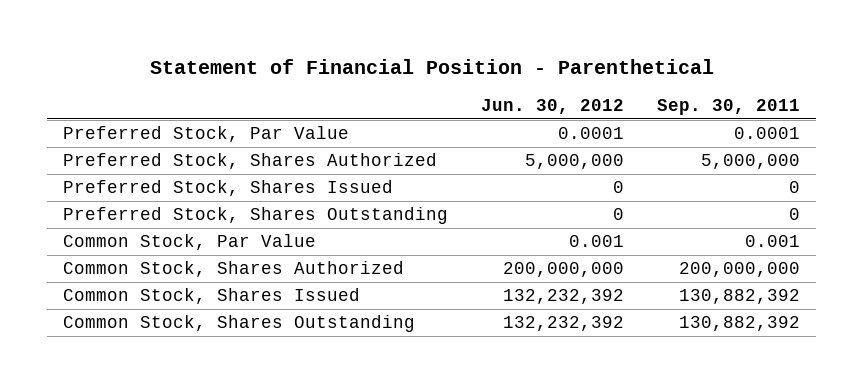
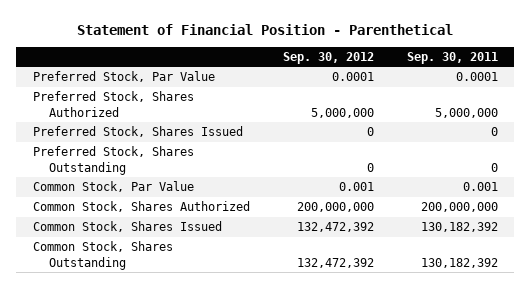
[481,98,625,114] Jun. 30, 2012 -> none
none -> [282,51,374,64] Sep. 30, 2012
[678,289,800,305] 130,882,392 -> [420,222,498,233] 130,182,392
[678,316,800,332] 130,882,392 -> [420,257,498,268] 130,182,392

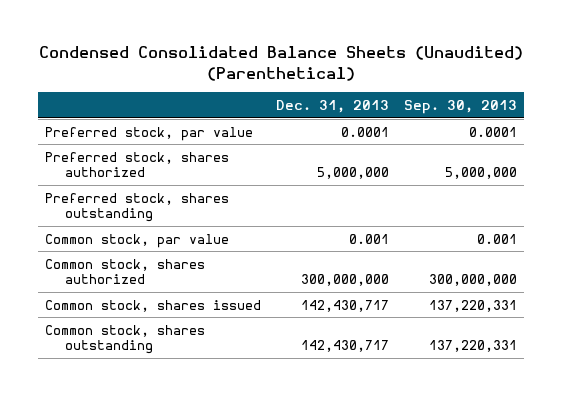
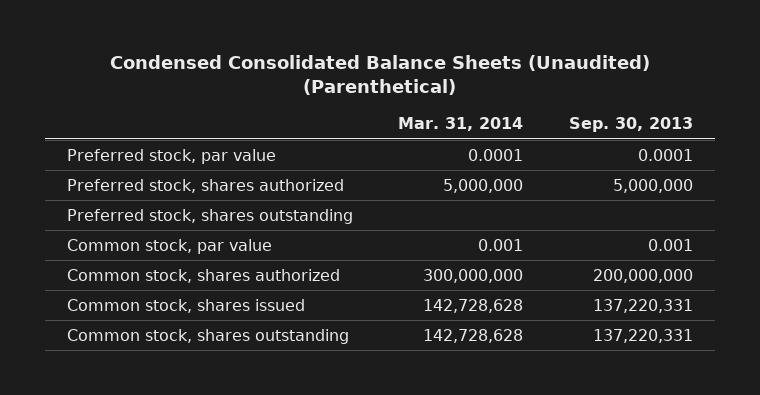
[276,99,390,113] Dec. 31, 2013 -> none
none -> [398,117,524,132] Mar. 31, 2014
[428,274,517,287] 300,000,000 -> [592,268,693,283] 200,000,000

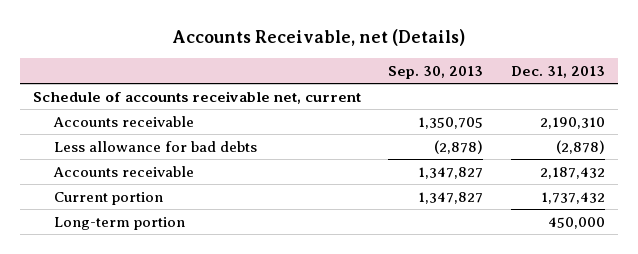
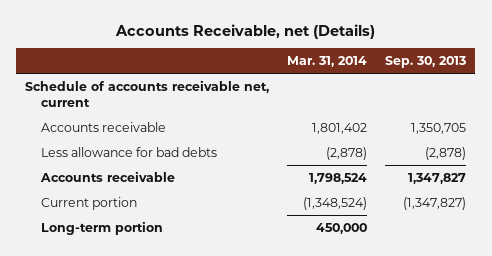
[510,65,605,78] Dec. 31, 2013 -> none
none -> [287,56,368,68] Mar. 31, 2014
[418,191,484,204] 1,347,827 -> [403,196,467,210] (1,347,827)

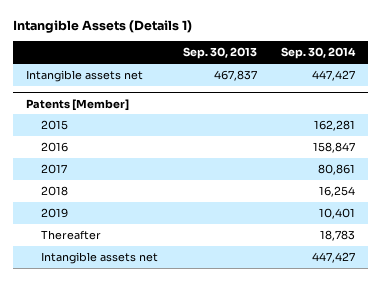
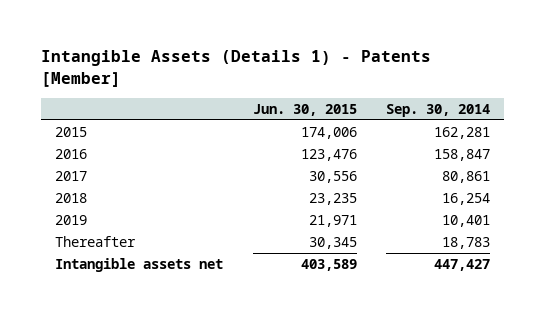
[13,20,193,34] Intangible Assets (Details 1) -> [40,50,431,87] Intangible Assets (Details 1) - Patents [Member]
[182,47,257,60] Sep. 30, 2013 -> none
none -> [252,103,357,116] Jun. 30, 2015
[25,69,143,82] Intangible assets net -> none
[25,98,129,111] Patents [Member] -> none

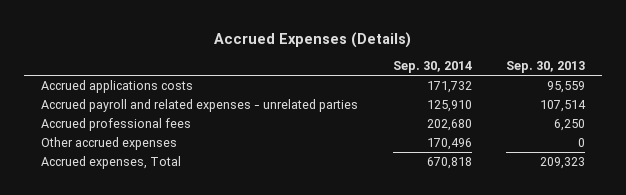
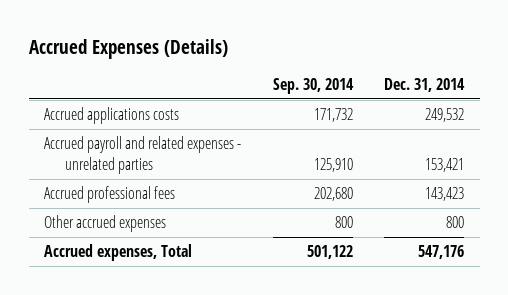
[506,61,586,74] Sep. 30, 2013 -> none
none -> [384,78,466,93] Dec. 31, 2014
[426,137,472,150] 170,496 -> [334,216,353,229] 800
[426,156,472,169] 670,818 -> [306,245,353,260] 501,122

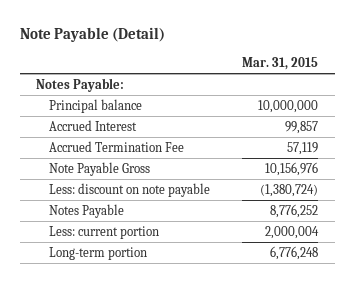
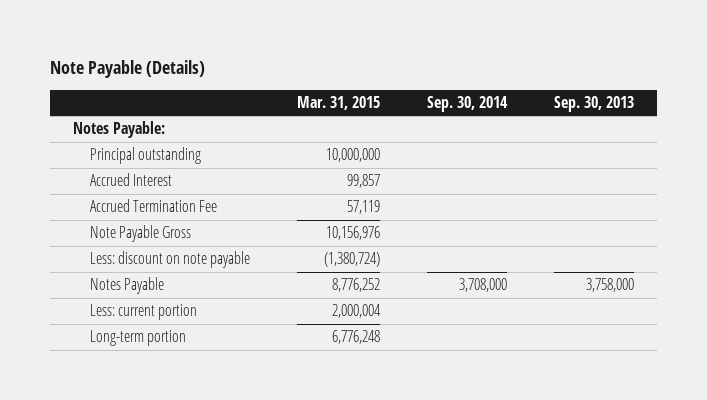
[19,27,165,43] Note Payable (Detail) -> [49,60,205,79] Note Payable (Details)
none -> [426,96,508,113] Sep. 30, 2014
none -> [553,96,634,113] Sep. 30, 2013
[48,98,142,113] Principal balance -> [89,147,201,165] Principal outstanding

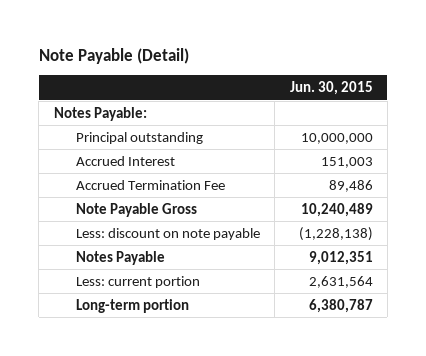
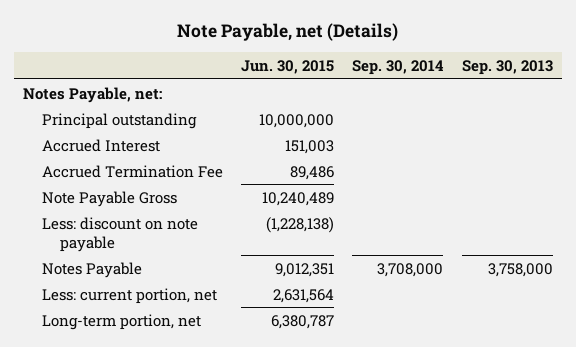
[38,48,189,65] Note Payable (Detail) -> [176,23,398,42] Note Payable, net (Details)
none -> [352,59,445,75] Sep. 30, 2014
none -> [461,59,553,75] Sep. 30, 2013
[53,106,147,121] Notes Payable: -> [23,86,163,103] Notes Payable, net:
[76,275,201,288] Less: current portion -> [41,287,217,304] Less: current portion, net
[76,298,190,313] Long-term portion -> [41,313,201,330] Long-term portion, net

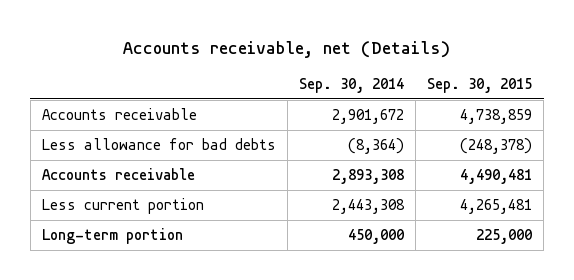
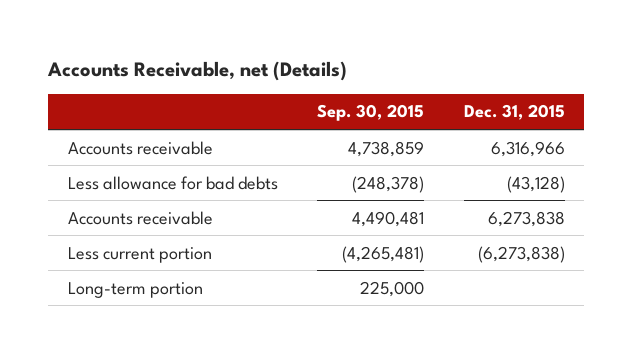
[122,40,450,58] Accounts receivable, net (Details) -> [47,60,348,81] Accounts Receivable, net (Details)
[298,77,404,93] Sep. 30, 2014 -> none
none -> [463,104,565,121] Dec. 31, 2015
[460,199,533,215] 4,265,481 -> [342,245,425,263] (4,265,481)

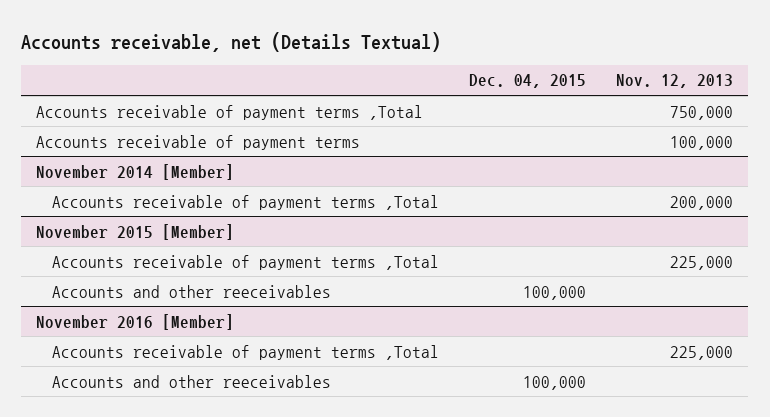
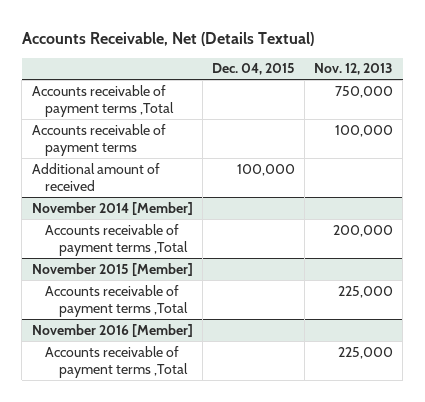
[21,31,442,52] Accounts receivable, net (Details Textual) -> [21,31,314,46] Accounts Receivable, Net (Details Textual)
none -> [31,162,160,192] Additional amount of received
[51,284,331,298] Accounts and other reeceivables -> none
[51,374,331,388] Accounts and other reeceivables -> none

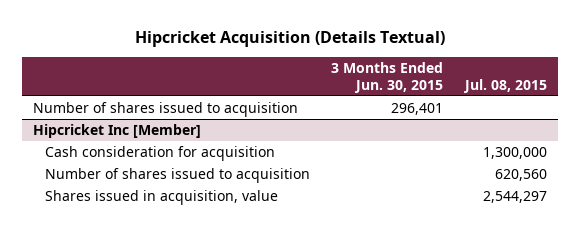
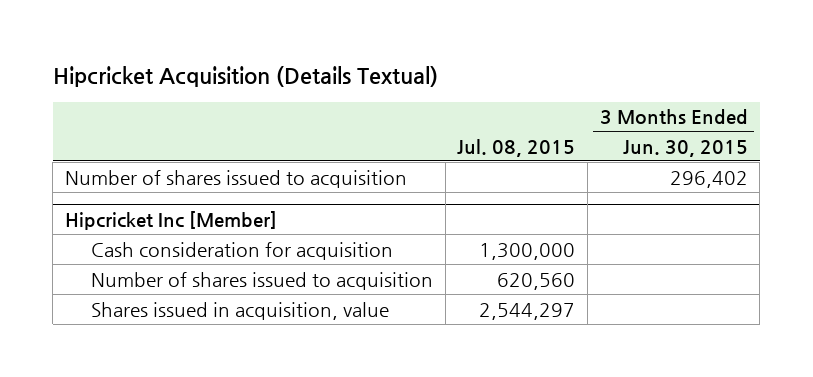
[391,102,444,115] 296,401 -> [669,170,748,188] 296,402

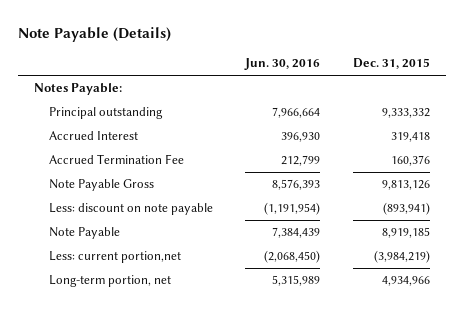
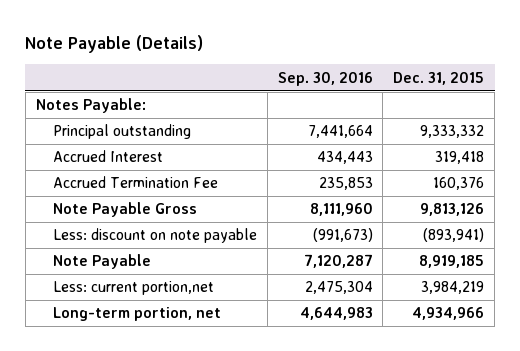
[244,58,321,71] Jun. 30, 2016 -> none
none -> [277,71,373,86] Sep. 30, 2016
[373,250,430,264] (3,984,219) -> [421,281,485,295] 3,984,219

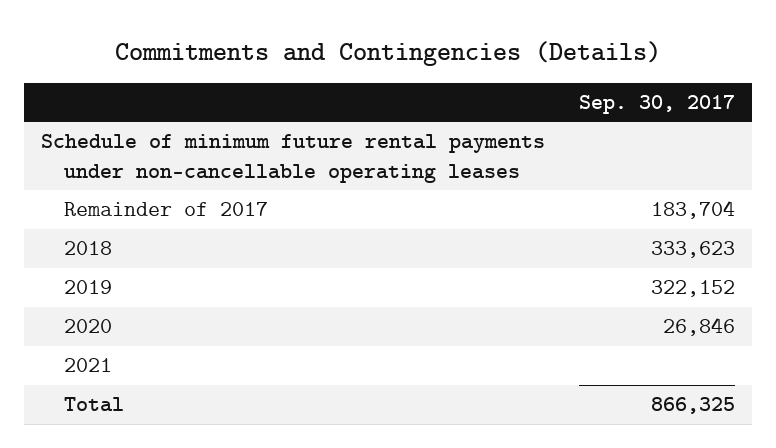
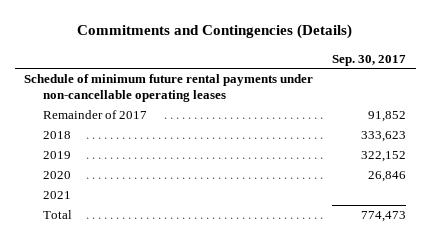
[650,200,735,220] 183,704 -> [368,111,407,123] 91,852
[650,397,735,415] 866,325 -> [361,211,407,223] 774,473

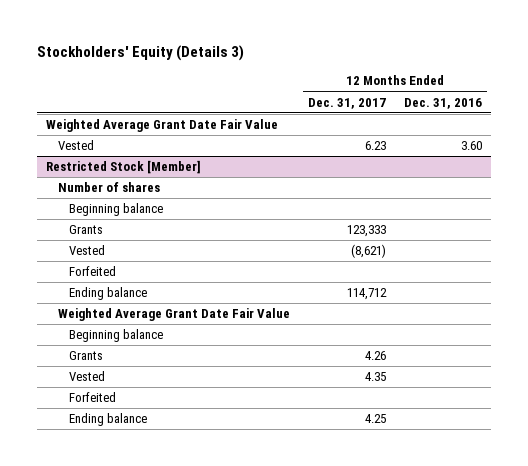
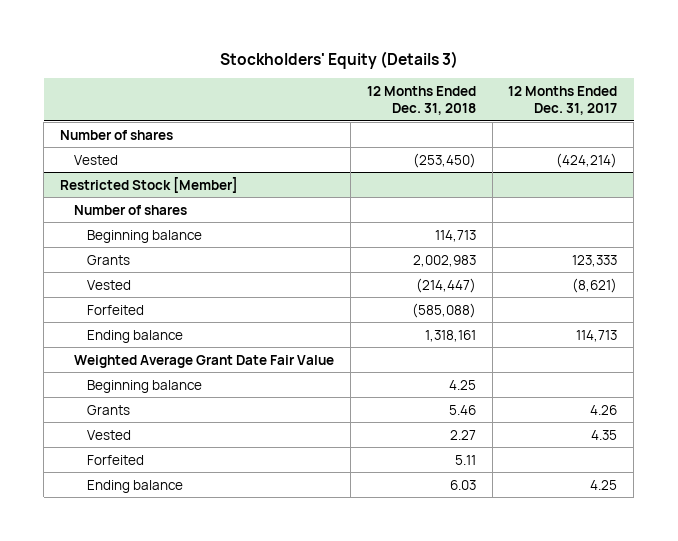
[404,97,483,109] Dec. 31, 2016 -> none
none -> [366,85,476,116] 12 Months Ended Dec. 31, 2018
[46,119,279,133] Weighted Average Grant Date Fair Value -> none
none -> [60,129,174,140] Number of shares
[364,141,386,151] 6.23 -> [556,152,618,168] (424,214)
[346,288,387,301] 114,712 -> [576,329,618,342] 114,713

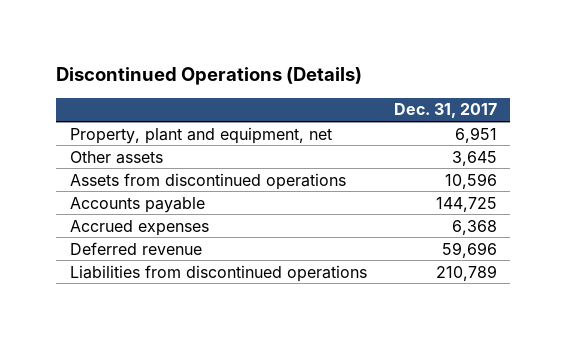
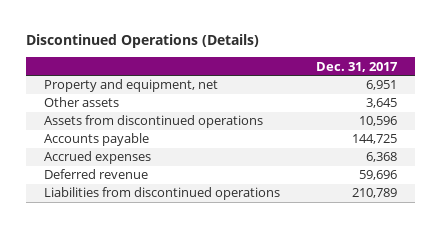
[69,126,332,144] Property, plant and equipment, net -> [43,79,218,93] Property and equipment, net

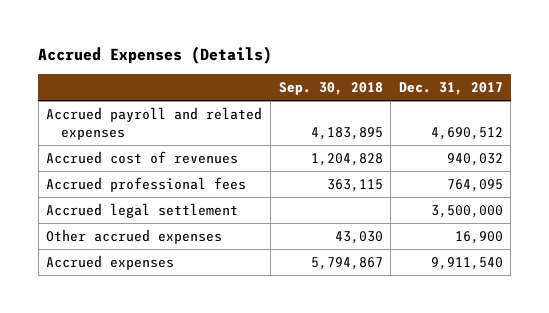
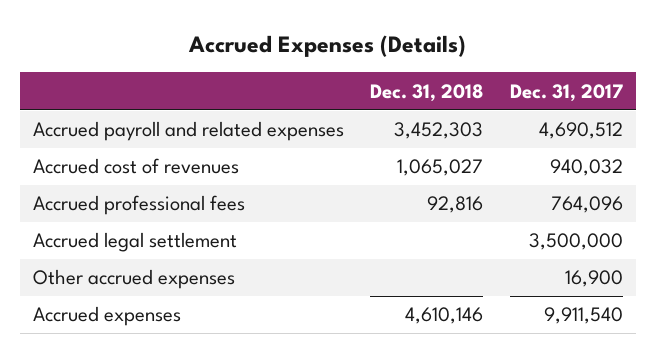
[278,82,383,96] Sep. 30, 2018 -> none
none -> [370,83,484,102] Dec. 31, 2018
[446,179,503,193] 764,095 -> [550,196,623,214] 764,096

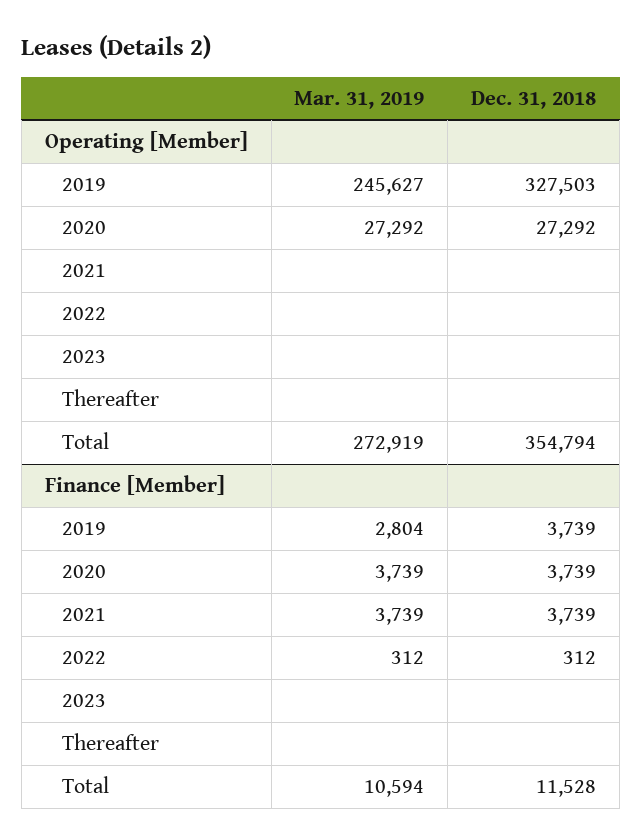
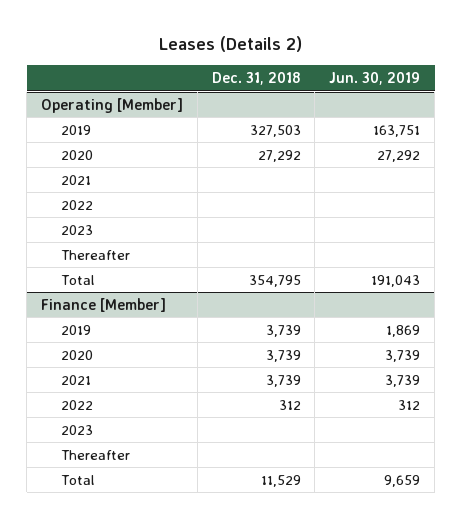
[294,90,425,109] Mar. 31, 2019 -> none
none -> [329,72,421,86] Jun. 30, 2019
[525,436,597,454] 354,794 -> [248,274,301,287] 354,795
[536,780,597,798] 11,528 -> [260,474,301,487] 11,529

